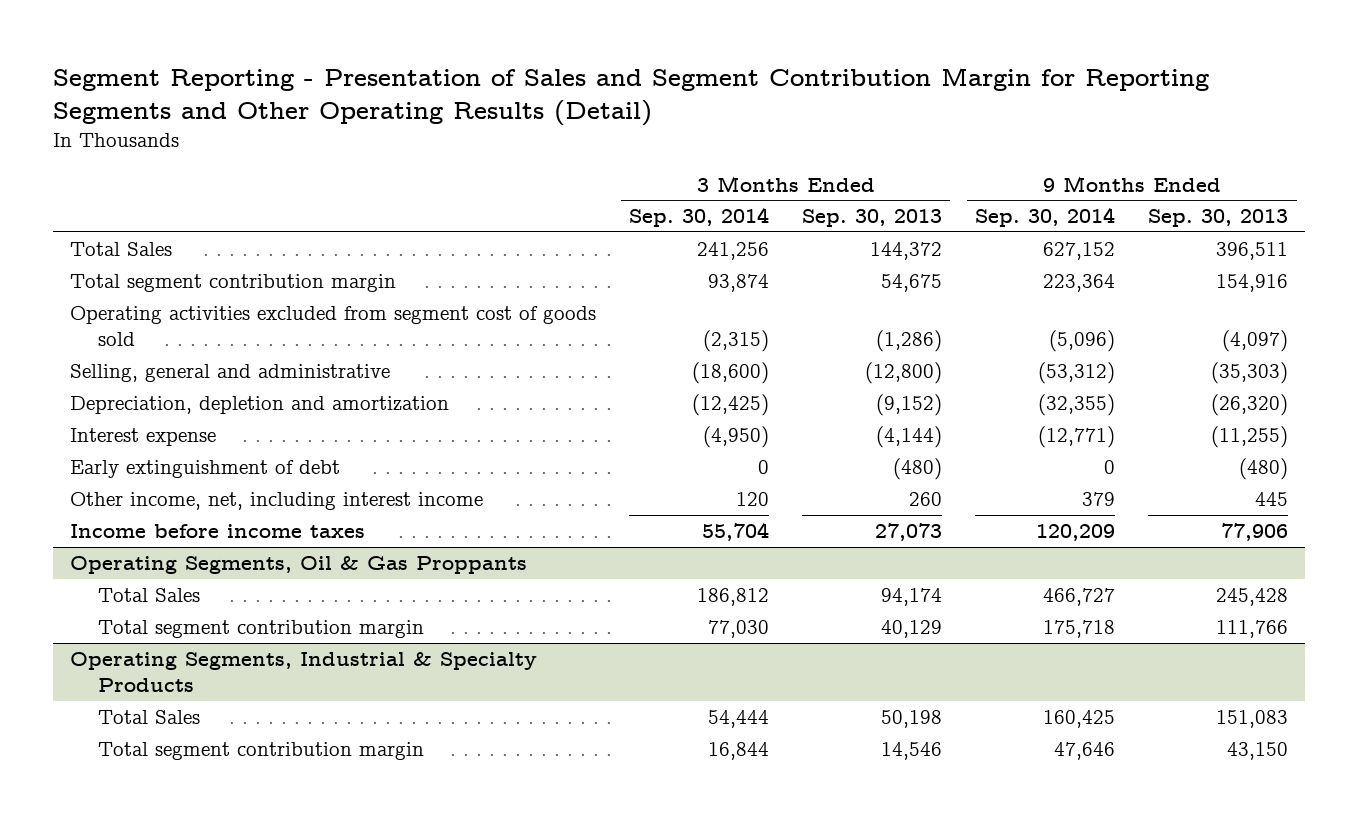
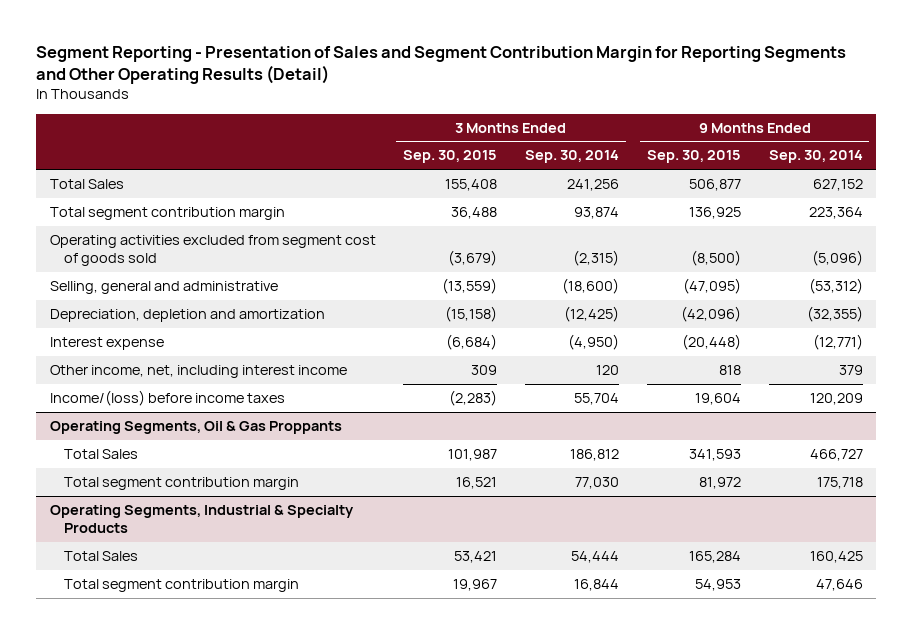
[802,209,943,228] Sep. 30, 2013 -> none
[1148,209,1289,228] Sep. 30, 2013 -> none
none -> [403,150,498,164] Sep. 30, 2015
none -> [646,150,741,164] Sep. 30, 2015
[69,460,340,479] Early extinguishment of debt -> none
[69,524,365,539] Income before income taxes -> [49,390,285,407] Income/(loss) before income taxes

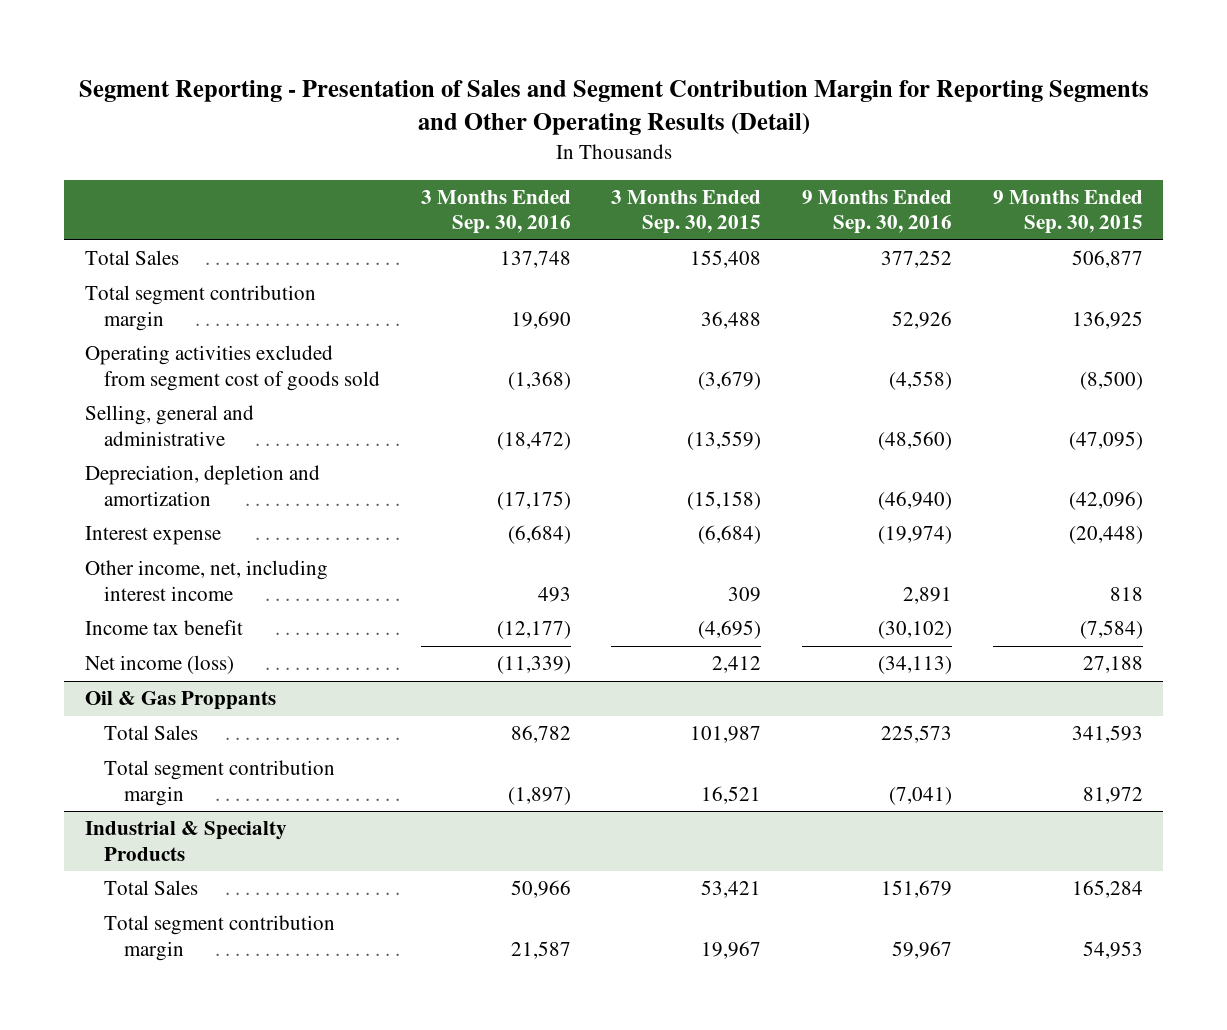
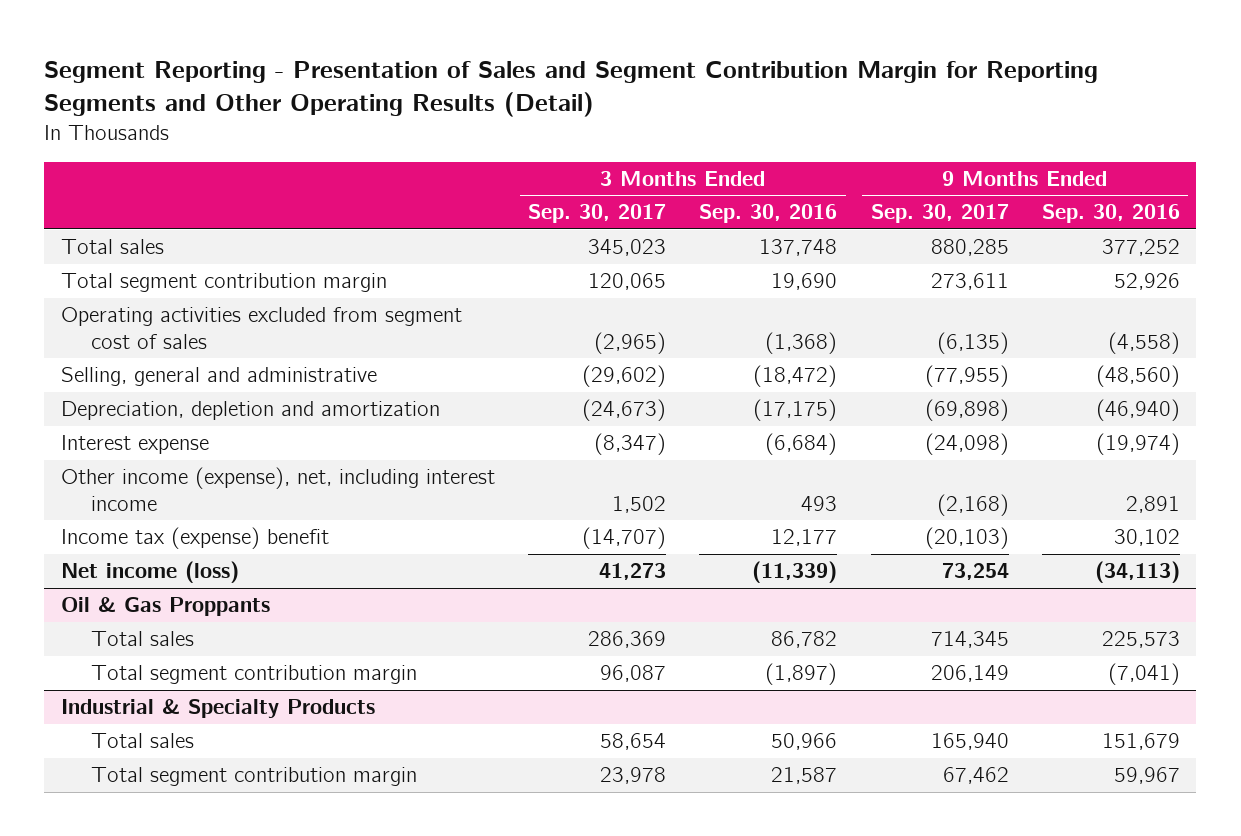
[611,190,762,235] 3 Months Ended Sep. 30, 2015 -> none
[992,190,1143,235] 9 Months Ended Sep. 30, 2015 -> none
none -> [528,204,667,224] Sep. 30, 2017
none -> [870,204,1009,224] Sep. 30, 2017
[84,250,179,266] Total Sales -> [61,239,165,255] Total sales
[84,345,381,391] Operating activities excluded from segment cost of goods sold -> [61,307,463,349] Operating activities excluded from segment cost of sales
[84,560,328,601] Other income, net, including interest income -> [61,467,496,511] Other income (expense), net, including interest income
[84,620,243,636] Income tax benefit -> [61,527,330,550] Income tax (expense) benefit
[496,621,571,640] (12,177) -> [771,529,838,547] 12,177
[877,621,952,640] (30,102) -> [1113,529,1180,547] 30,102
[104,725,199,741] Total Sales -> [90,631,194,647] Total sales
[104,880,199,896] Total Sales -> [90,733,194,749] Total sales

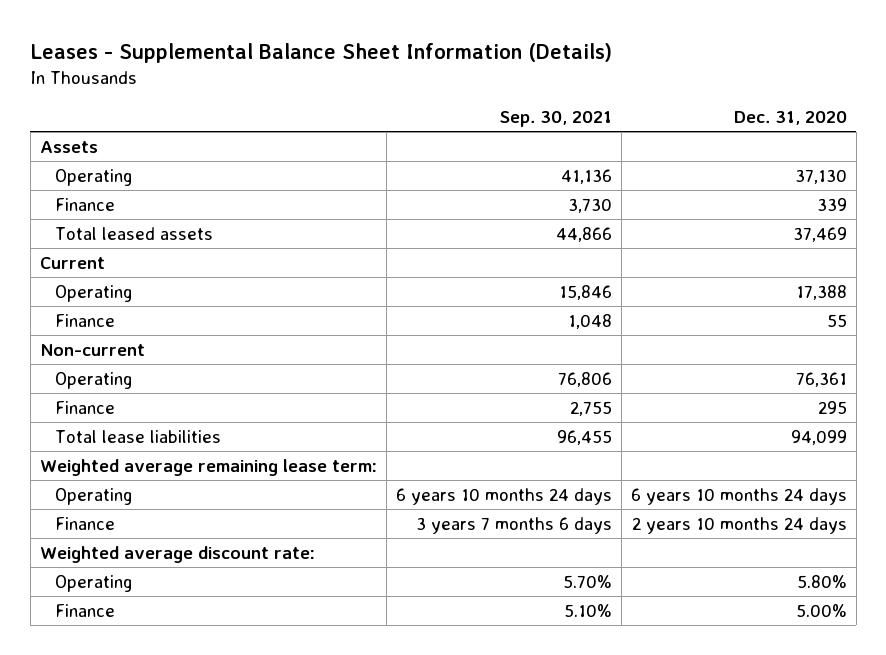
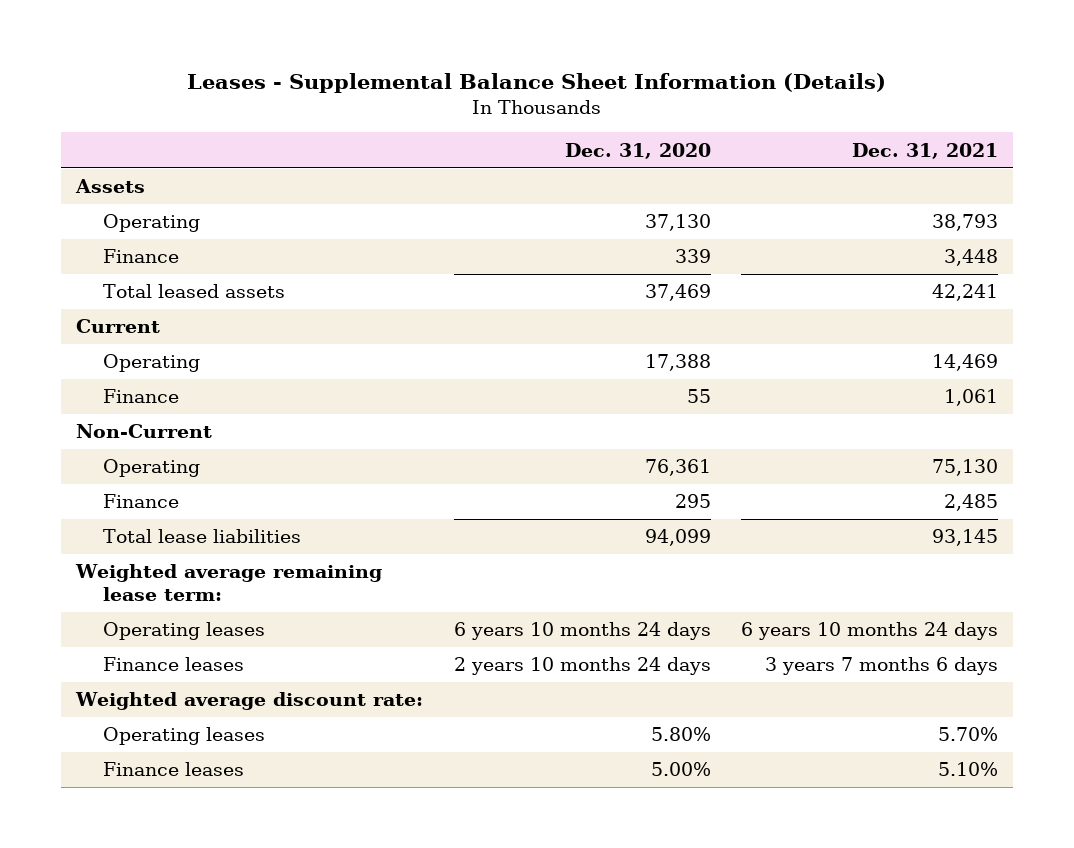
[499,111,612,128] Sep. 30, 2021 -> none
none -> [852,142,999,159] Dec. 31, 2021
[39,343,145,356] Non-current -> [76,424,213,439] Non-Current
[55,487,133,505] Operating -> [103,622,266,641] Operating leases
[55,516,116,530] Finance -> [103,657,245,672] Finance leases
[55,574,133,592] Operating -> [103,727,266,746] Operating leases
[55,603,116,617] Finance -> [103,762,245,777] Finance leases

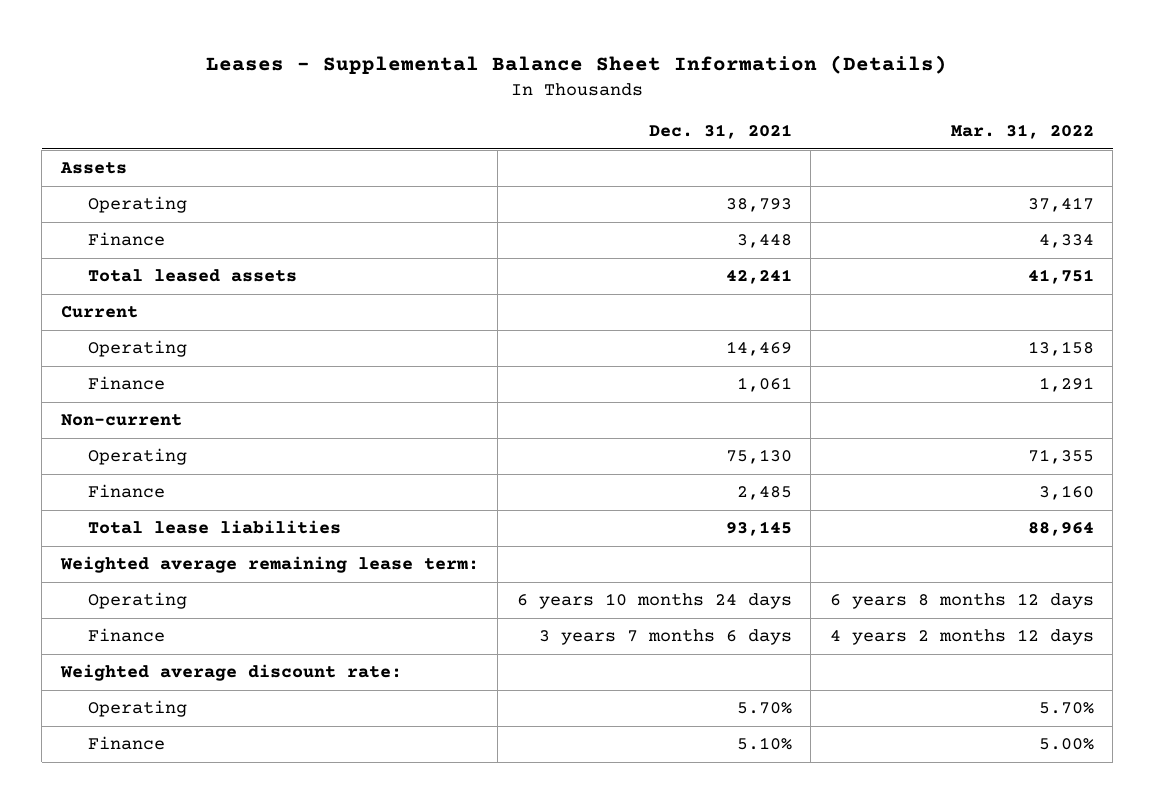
[564,142,711,159] Dec. 31, 2020 -> none
none -> [950,124,1094,140] Mar. 31, 2022
[76,424,213,439] Non-Current -> [60,414,182,427] Non-current
[103,622,266,641] Operating leases -> [87,592,187,610] Operating
[103,657,245,672] Finance leases -> [87,628,165,643] Finance
[103,727,266,746] Operating leases -> [87,700,187,718] Operating
[103,762,245,777] Finance leases -> [87,736,165,751] Finance

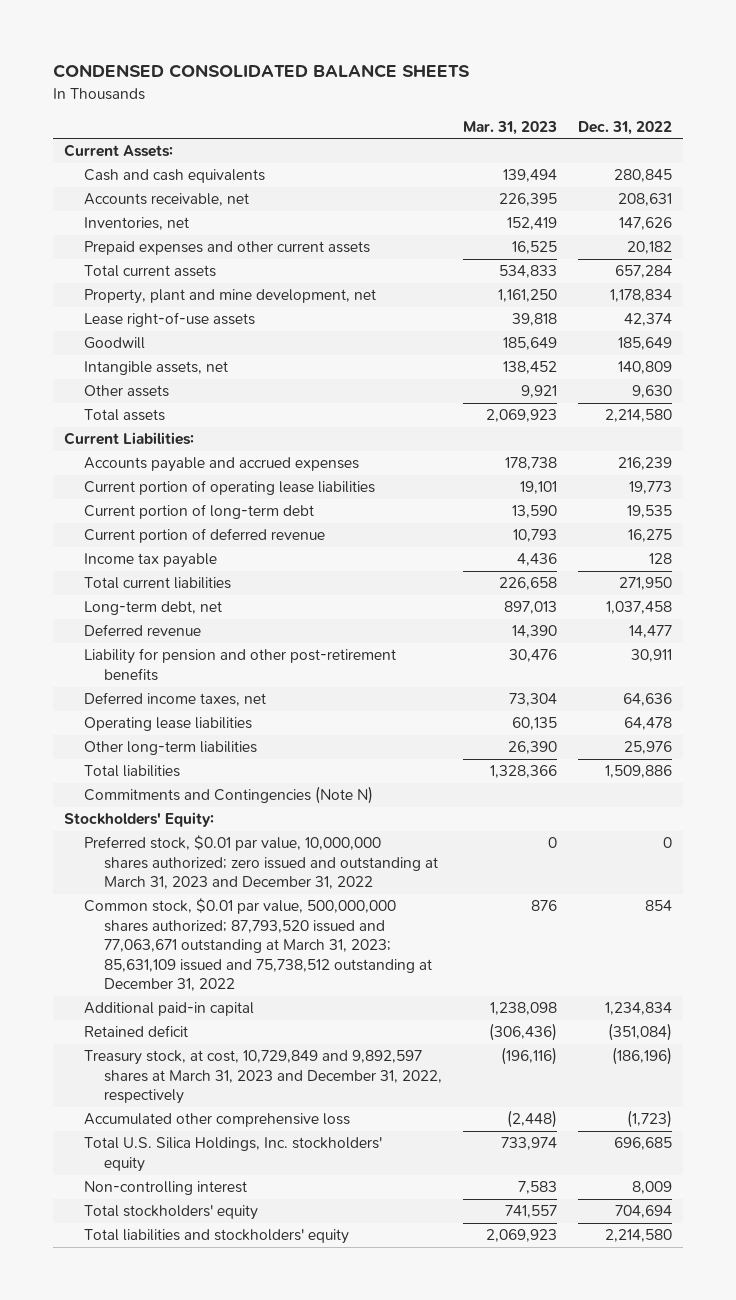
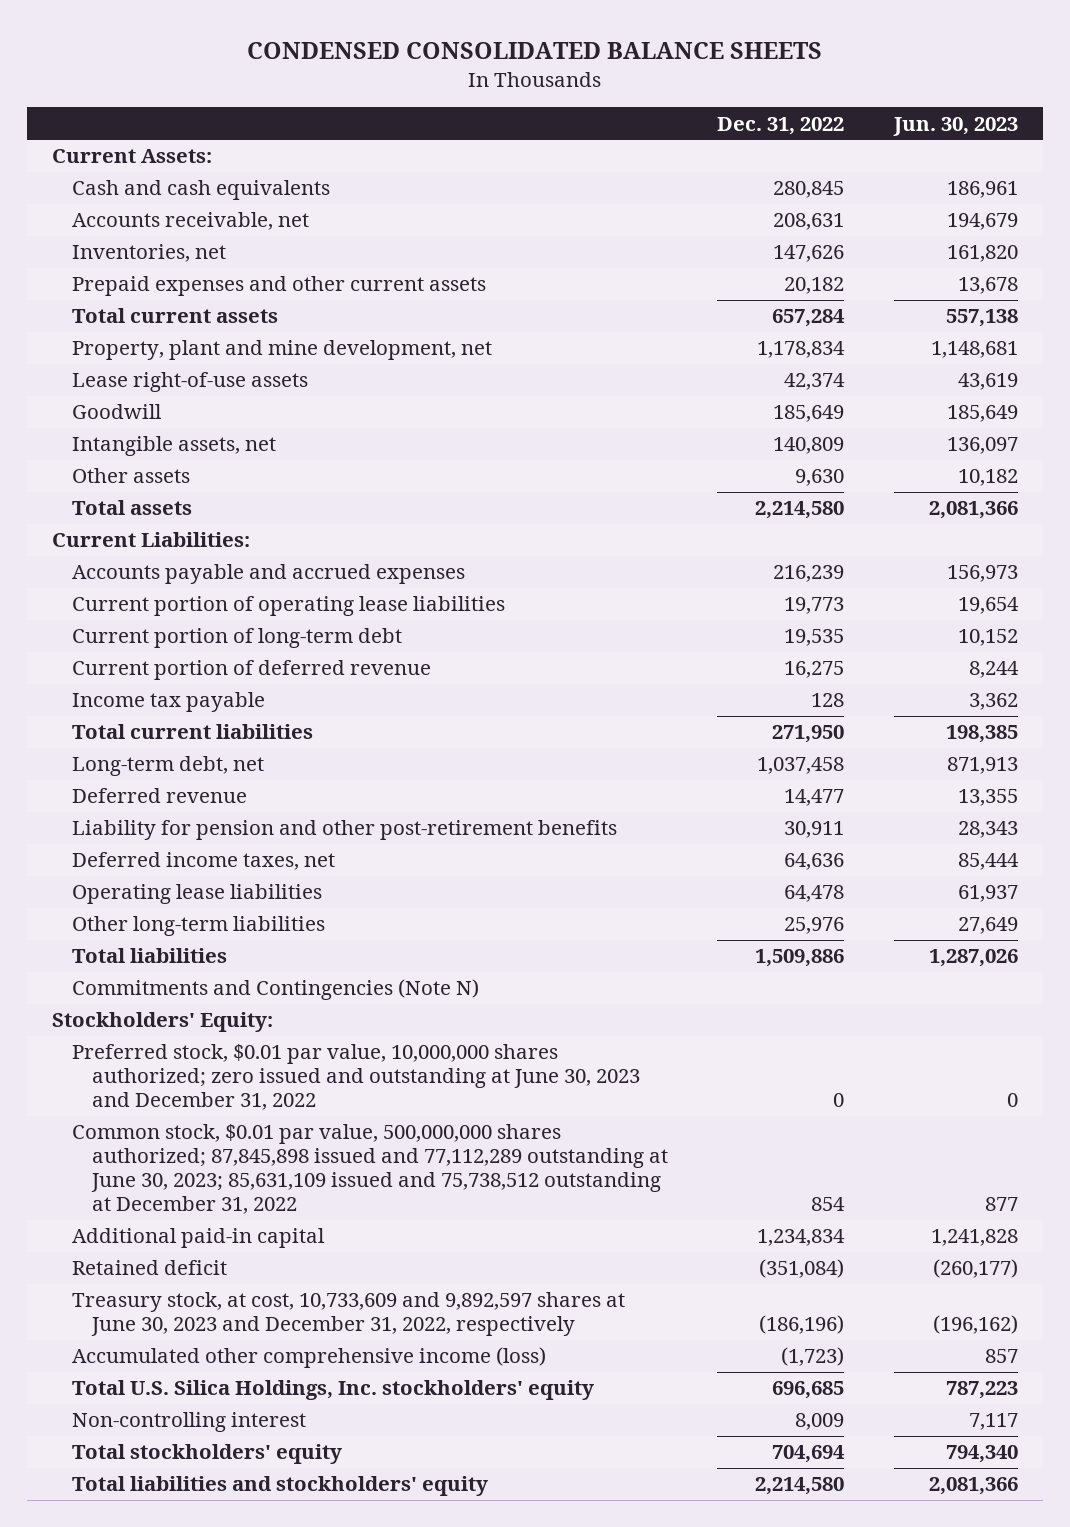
[462,120,557,135] Mar. 31, 2023 -> none
none -> [893,116,1019,136] Jun. 30, 2023
[83,835,438,890] Preferred stock, $0.01 par value, 10,000,000 shares authorized; zero issued and outstanding at March 31, 2023 and December 31, 2022 -> [71,1044,640,1111] Preferred stock, $0.01 par value, 10,000,000 shares authorized; zero issued and outstanding at June 30, 2023 and December 31, 2022
[83,898,432,991] Common stock, $0.01 par value, 500,000,000 shares authorized; 87,793,520 issued and 77,063,671 outstanding at March 31, 2023; 85,631,109 issued and 75,738,512 outstanding at December 31, 2022 -> [71,1124,668,1215] Common stock, $0.01 par value, 500,000,000 shares authorized; 87,845,898 issued and 77,112,289 outstanding at June 30, 2023; 85,631,109 issued and 75,738,512 outstanding at December 31, 2022
[83,1050,442,1105] Treasury stock, at cost, 10,729,849 and 9,892,597 shares at March 31, 2023 and December 31, 2022, respectively -> [71,1292,625,1337] Treasury stock, at cost, 10,733,609 and 9,892,597 shares at June 30, 2023 and December 31, 2022, respectively
[83,1113,350,1128] Accumulated other comprehensive loss -> [71,1347,546,1369] Accumulated other comprehensive income (loss)

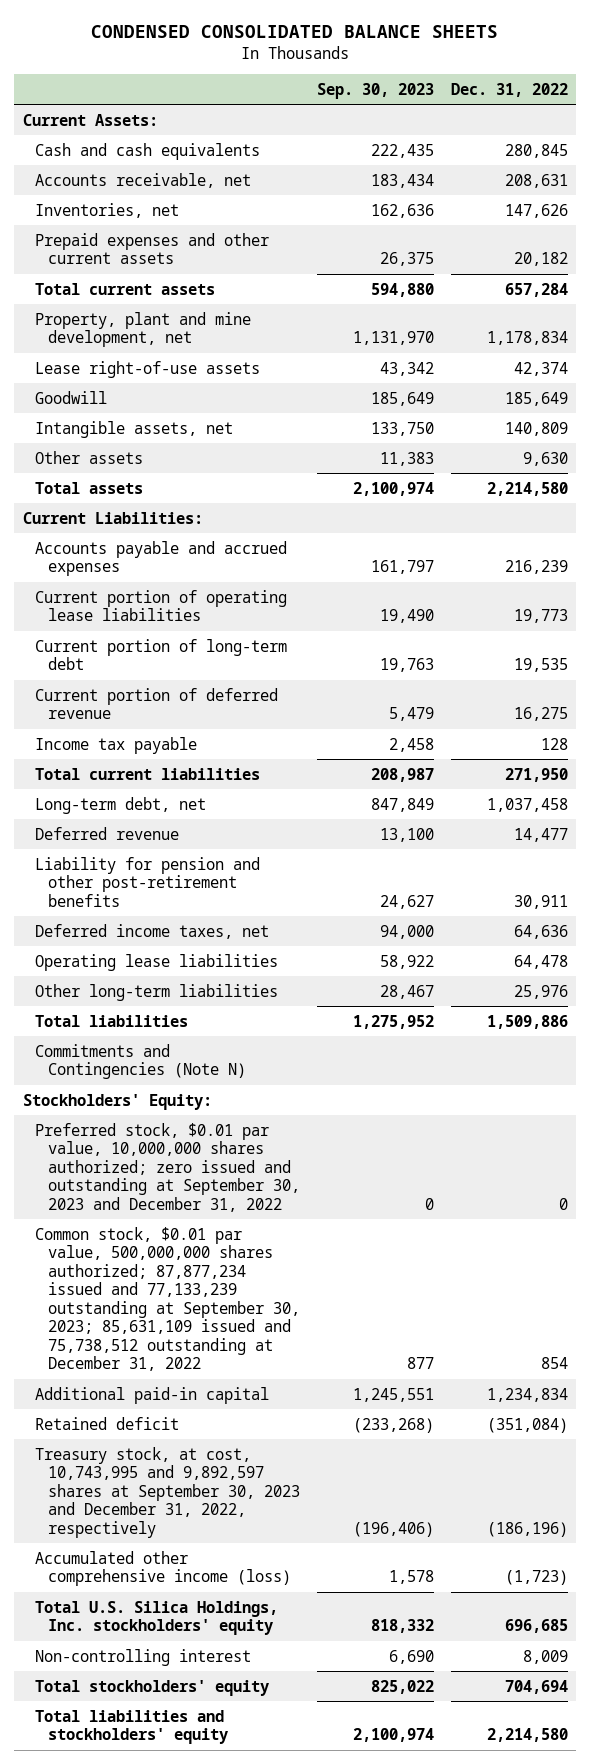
[893,116,1019,136] Jun. 30, 2023 -> none
none -> [316,82,434,99] Sep. 30, 2023
[71,1044,640,1111] Preferred stock, $0.01 par value, 10,000,000 shares authorized; zero issued and outstanding at June 30, 2023 and December 31, 2022 -> [35,1122,300,1212] Preferred stock, $0.01 par value, 10,000,000 shares authorized; zero issued and outstanding at September 30, 2023 and December 31, 2022
[71,1124,668,1215] Common stock, $0.01 par value, 500,000,000 shares authorized; 87,845,898 issued and 77,112,289 outstanding at June 30, 2023; 85,631,109 issued and 75,738,512 outstanding at December 31, 2022 -> [35,1226,300,1372] Common stock, $0.01 par value, 500,000,000 shares authorized; 87,877,234 issued and 77,133,239 outstanding at September 30, 2023; 85,631,109 issued and 75,738,512 outstanding at December 31, 2022
[71,1292,625,1337] Treasury stock, at cost, 10,733,609 and 9,892,597 shares at June 30, 2023 and December 31, 2022, respectively -> [35,1446,300,1538] Treasury stock, at cost, 10,743,995 and 9,892,597 shares at September 30, 2023 and December 31, 2022, respectively

